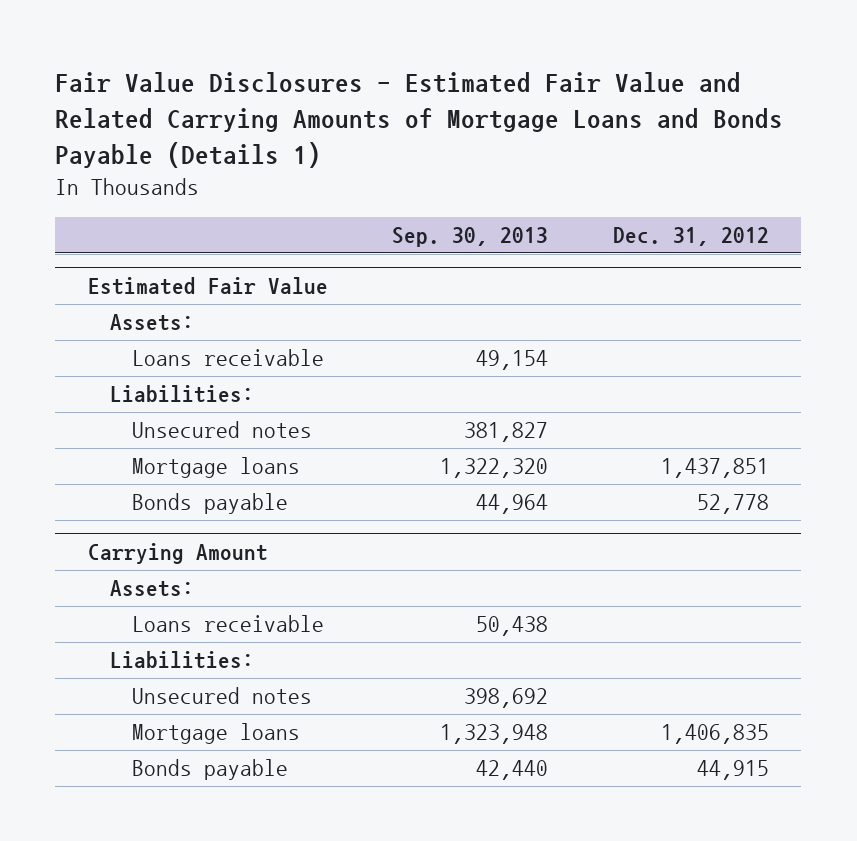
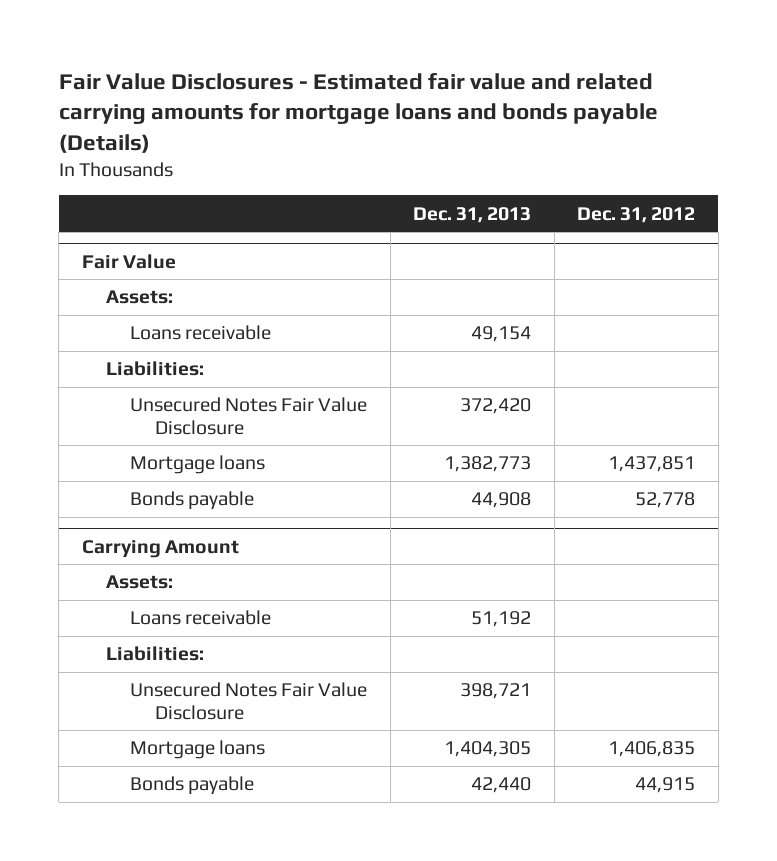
[55,72,784,168] Fair Value Disclosures - Estimated Fair Value and Related Carrying Amounts of Mortgage Loans and Bonds Payable (Details 1) -> [58,73,658,153] Fair Value Disclosures - Estimated fair value and related carrying amounts for mortgage loans and bonds payable (Details)
[392,227,549,248] Sep. 30, 2013 -> none
none -> [413,206,532,223] Dec. 31, 2013
[87,277,328,296] Estimated Fair Value -> [81,253,176,269] Fair Value
[131,421,312,439] Unsecured notes -> [130,397,368,435] Unsecured Notes Fair Value Disclosure
[131,687,312,705] Unsecured notes -> [130,682,368,720] Unsecured Notes Fair Value Disclosure

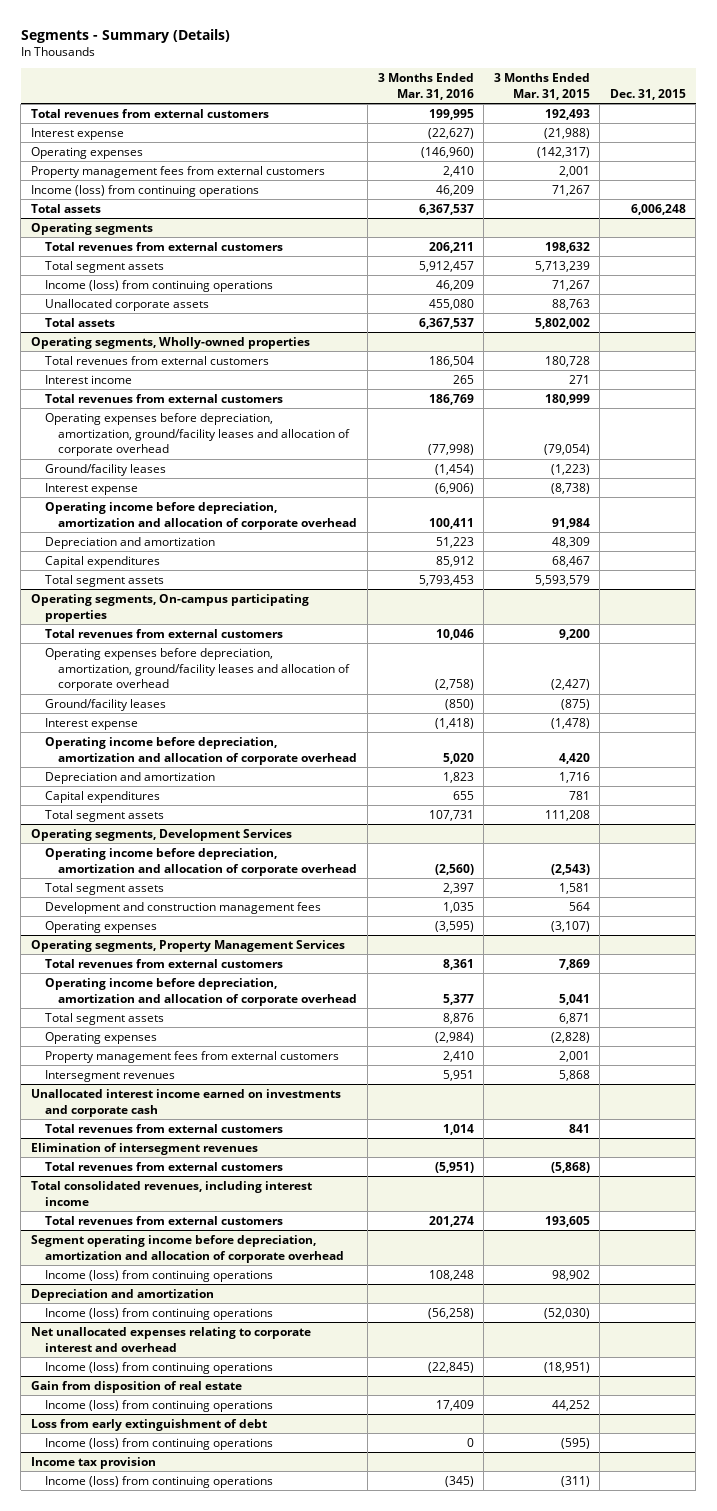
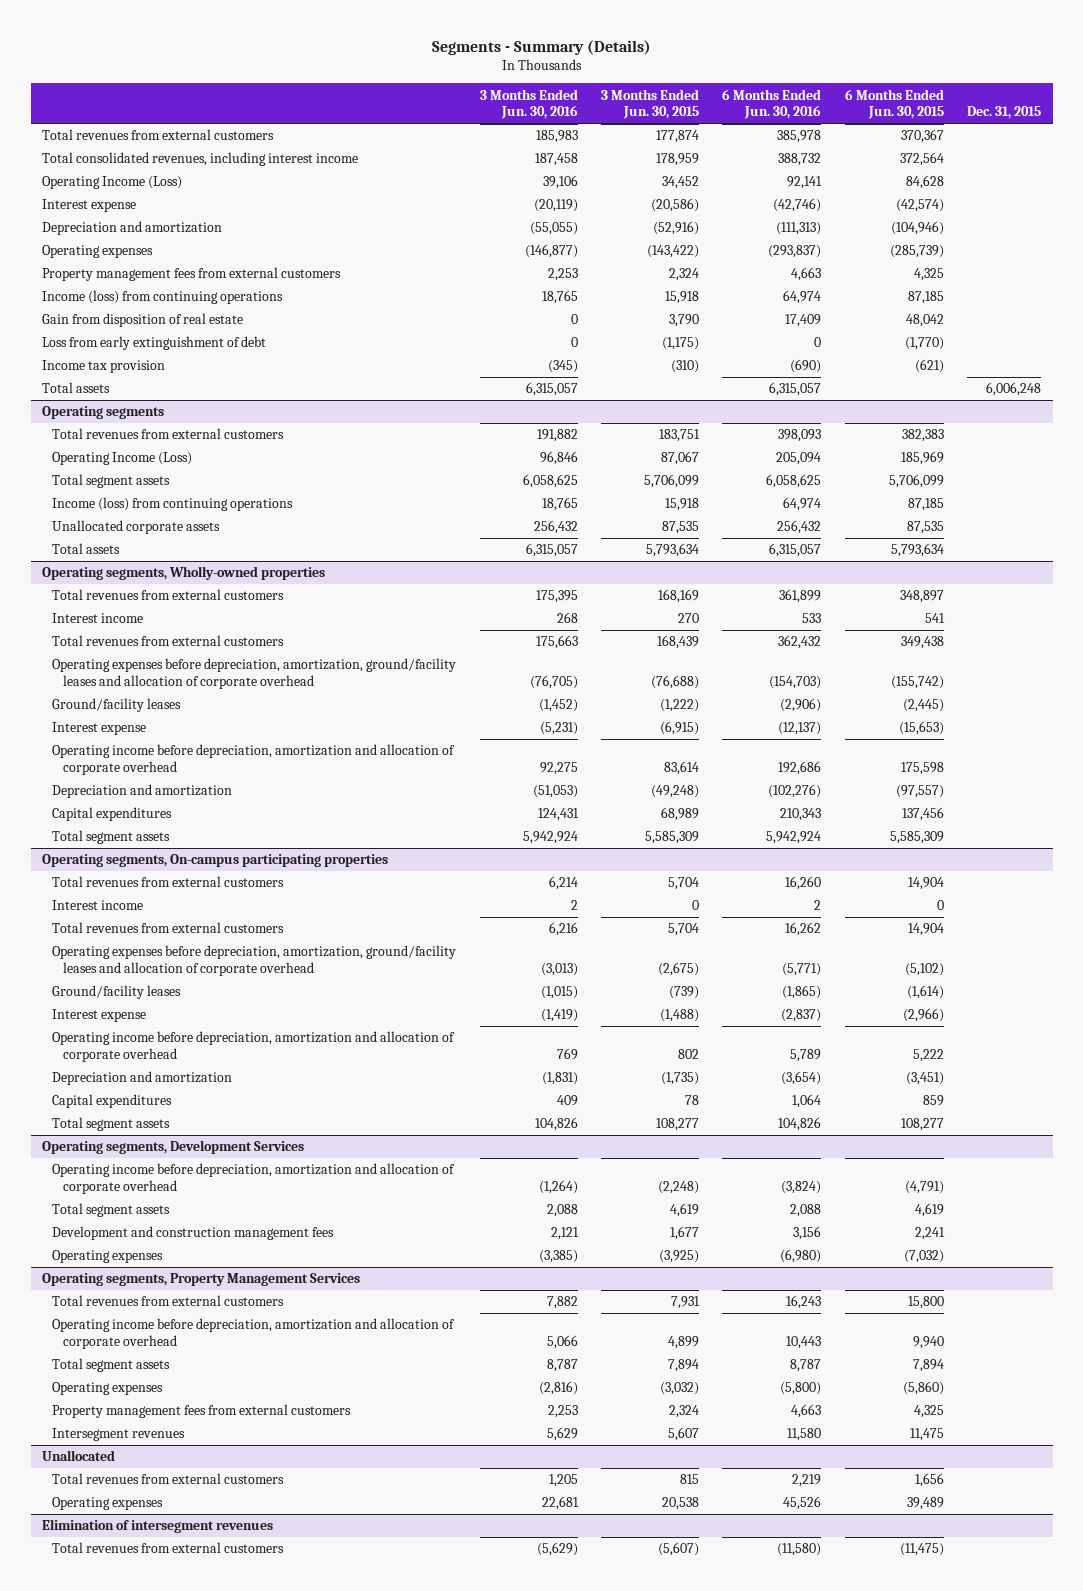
[377,73,474,100] 3 Months Ended Mar. 31, 2016 -> none
[493,73,590,100] 3 Months Ended Mar. 31, 2015 -> none
none -> [479,88,578,119] 3 Months Ended Jun. 30, 2016
none -> [601,88,700,119] 3 Months Ended Jun. 30, 2015
none -> [722,88,822,119] 6 Months Ended Jun. 30, 2016
none -> [844,88,944,119] 6 Months Ended Jun. 30, 2015
none -> [42,152,359,167] Total consolidated revenues, including interest income
none -> [42,176,183,190] Operating Income (Loss)
none -> [42,221,223,236] Depreciation and amortization
none -> [42,313,244,328] Gain from disposition of real estate
none -> [42,336,267,351] Loss from early extinguishment of debt
none -> [42,360,166,374] Income tax provision
none -> [52,452,193,466] Operating Income (Loss)
none -> [52,900,144,911] Interest income
none -> [52,922,285,934] Total revenues from external customers
[30,1089,341,1117] Unallocated interest income earned on investments and corporate cash -> [42,1450,116,1462] Unallocated
none -> [52,1497,164,1511] Operating expenses
[30,1181,312,1206] Total consolidated revenues, including interest income -> none
[44,1216,283,1226] Total revenues from external customers -> none
[30,1235,344,1263] Segment operating income before depreciation, amortization and allocation of corporate overhead -> none
[44,1270,273,1283] Income (loss) from continuing operations -> none
[30,1289,214,1302] Depreciation and amortization -> none
[44,1308,273,1321] Income (loss) from continuing operations -> none
[30,1327,311,1352] Net unallocated expenses relating to corporate interest and overhead -> none
[44,1362,273,1375] Income (loss) from continuing operations -> none
[30,1381,242,1394] Gain from disposition of real estate -> none
[44,1400,273,1413] Income (loss) from continuing operations -> none
[30,1419,267,1432] Loss from early extinguishment of debt -> none
[44,1438,273,1451] Income (loss) from continuing operations -> none
[30,1457,156,1470] Income tax provision -> none
[44,1476,273,1489] Income (loss) from continuing operations -> none

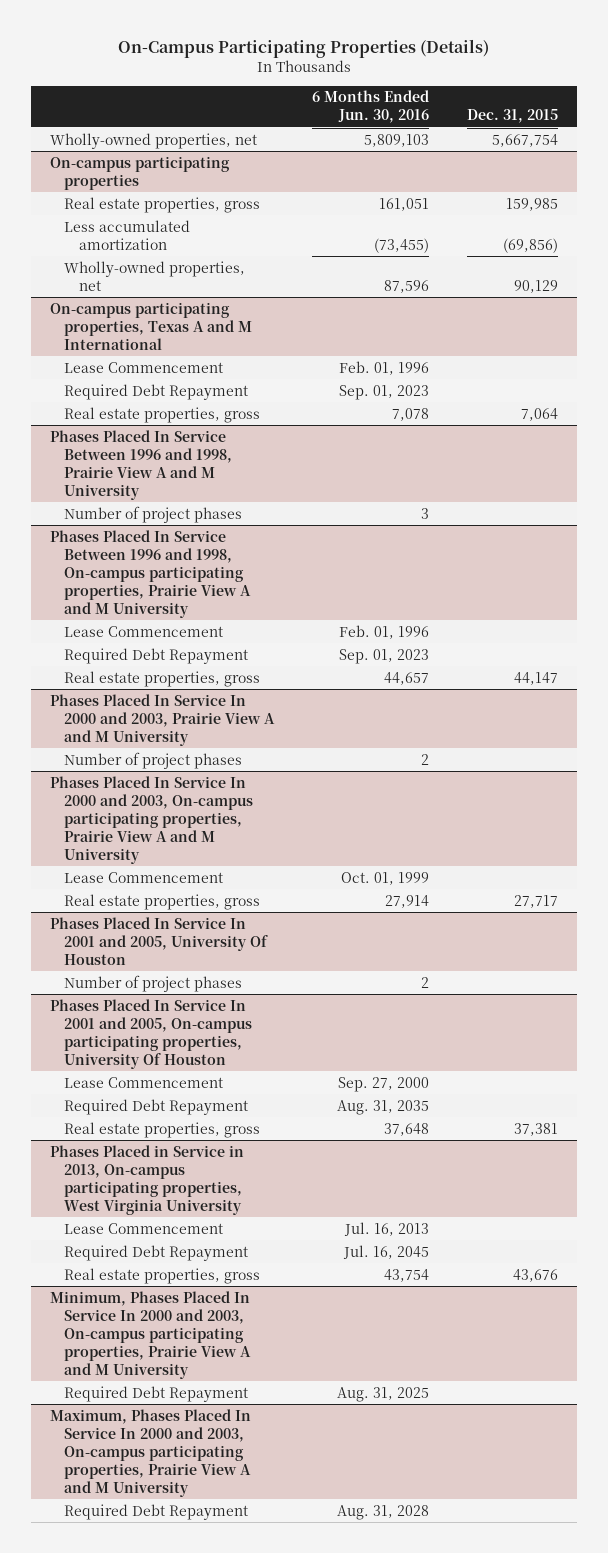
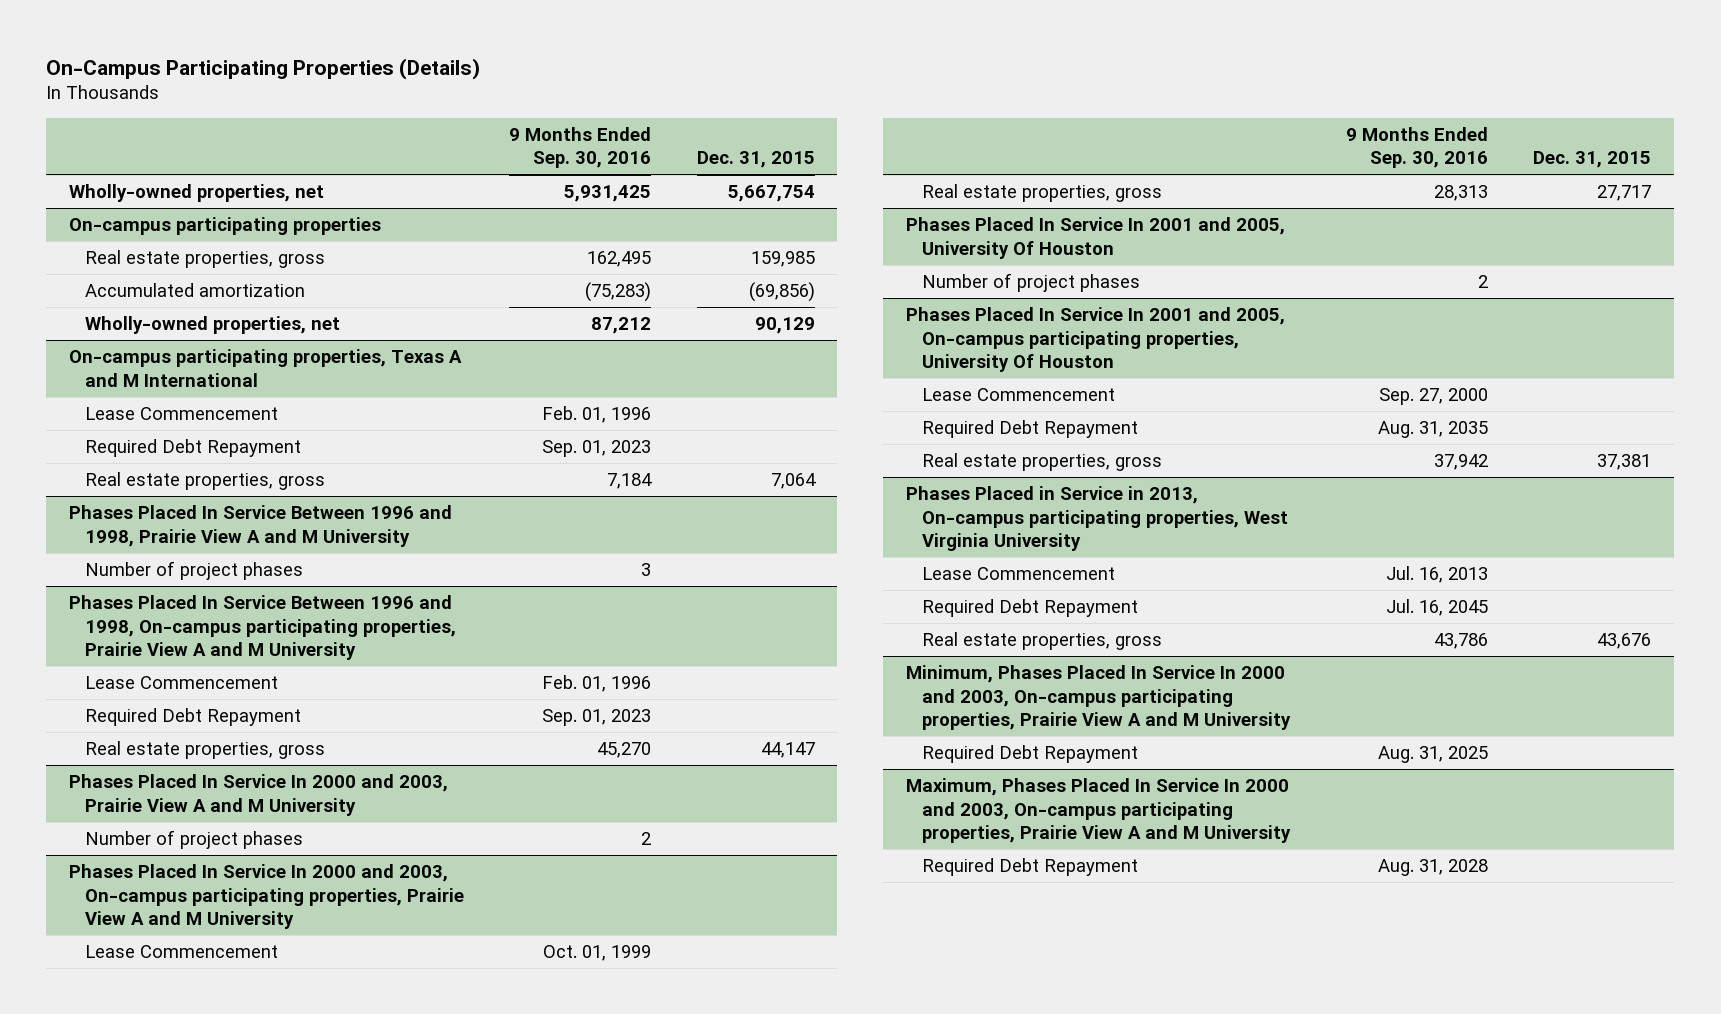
[312,90,430,124] 6 Months Ended Jun. 30, 2016 -> none
none -> [509,126,652,169] 9 Months Ended Sep. 30, 2016
[64,219,191,250] Less accumulated amortization -> [84,282,305,297] Accumulated amortization

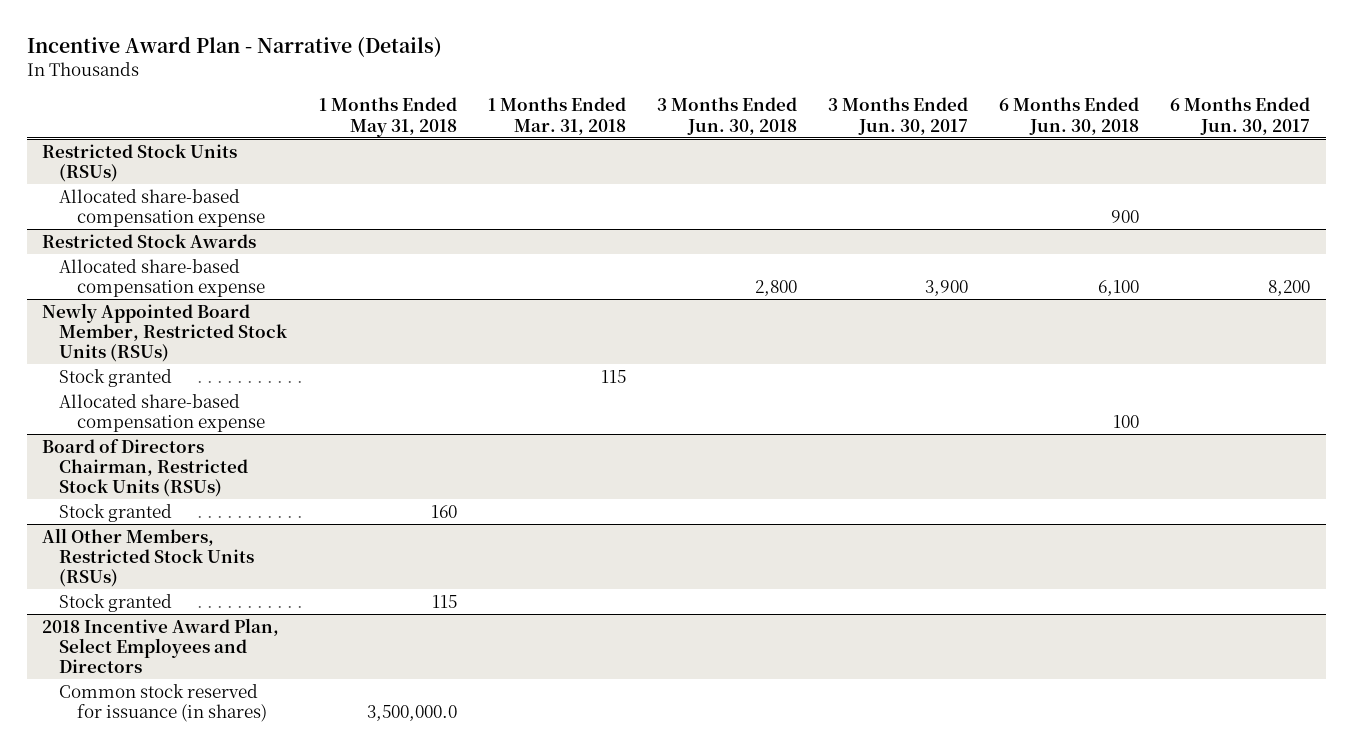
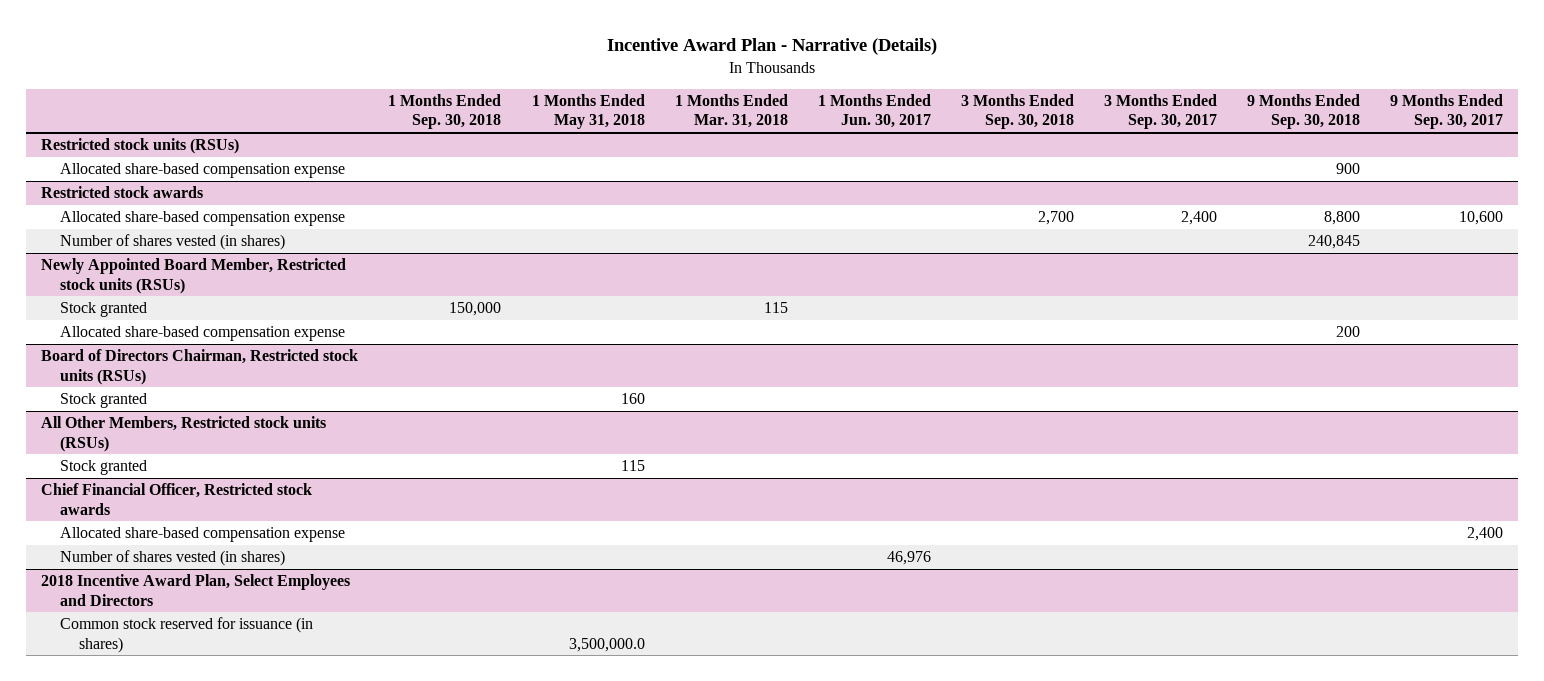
[656,97,797,135] 3 Months Ended Jun. 30, 2018 -> none
[827,97,968,135] 3 Months Ended Jun. 30, 2017 -> none
[999,97,1140,135] 6 Months Ended Jun. 30, 2018 -> none
[1170,97,1311,135] 6 Months Ended Jun. 30, 2017 -> none
none -> [388,93,502,130] 1 Months Ended Sep. 30, 2018
none -> [817,93,931,129] 1 Months Ended Jun. 30, 2017
none -> [960,93,1074,130] 3 Months Ended Sep. 30, 2018
none -> [1103,93,1217,130] 3 Months Ended Sep. 30, 2017
none -> [1246,93,1360,130] 9 Months Ended Sep. 30, 2018
none -> [1390,93,1504,130] 9 Months Ended Sep. 30, 2017
[42,143,238,182] Restricted Stock Units (RSUs) -> [41,138,240,155] Restricted stock units (RSUs)
[42,233,257,248] Restricted Stock Awards -> [41,186,204,199] Restricted stock awards
none -> [60,234,286,251] Number of shares vested (in shares)
[42,302,288,362] Newly Appointed Board Member, Restricted Stock Units (RSUs) -> [41,258,347,294] Newly Appointed Board Member, Restricted stock units (RSUs)
[42,438,249,497] Board of Directors Chairman, Restricted Stock Units (RSUs) -> [41,349,359,385] Board of Directors Chairman, Restricted stock units (RSUs)
[42,527,255,587] All Other Members, Restricted Stock Units (RSUs) -> [41,416,327,452] All Other Members, Restricted stock units (RSUs)
none -> [41,483,313,515] Chief Financial Officer, Restricted stock awards
none -> [60,527,346,543] Allocated share-based compensation expense
none -> [60,550,286,567] Number of shares vested (in shares)

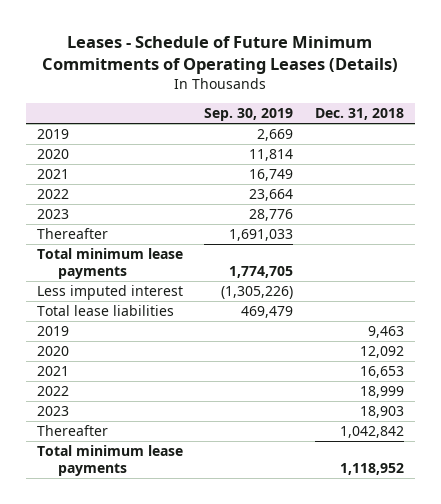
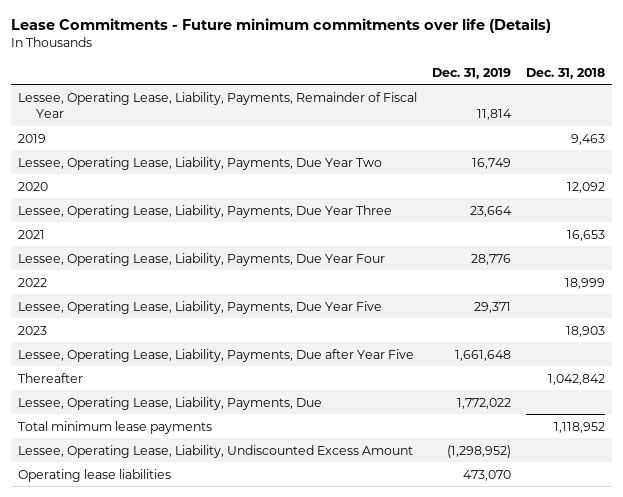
[42,35,399,74] Leases - Schedule of Future Minimum Commitments of Operating Leases (Details) -> [10,18,551,34] Lease Commitments - Future minimum commitments over life (Details)
[204,108,294,122] Sep. 30, 2019 -> none
none -> [432,67,512,79] Dec. 31, 2019
[36,149,69,160] 2020 -> none
[36,169,69,180] 2021 -> none
[36,189,69,200] 2022 -> none
[36,209,69,220] 2023 -> none
[36,228,108,240] Thereafter -> none
[36,248,183,279] Total minimum lease payments -> none
[36,285,183,301] Less imputed interest -> none
[36,305,174,317] Total lease liabilities -> none
[36,129,69,140] 2019 -> [18,91,418,118] Lessee, Operating Lease, Liability, Payments, Remainder of Fiscal Year
none -> [18,156,383,170] Lessee, Operating Lease, Liability, Payments, Due Year Two
none -> [18,204,393,218] Lessee, Operating Lease, Liability, Payments, Due Year Three
none -> [18,252,386,266] Lessee, Operating Lease, Liability, Payments, Due Year Four
none -> [18,300,383,314] Lessee, Operating Lease, Liability, Payments, Due Year Five
none -> [18,348,415,362] Lessee, Operating Lease, Liability, Payments, Due after Year Five
none -> [18,396,323,410] Lessee, Operating Lease, Liability, Payments, Due
none -> [18,444,414,458] Lessee, Operating Lease, Liability, Undiscounted Excess Amount
none -> [18,468,172,482] Operating lease liabilities

